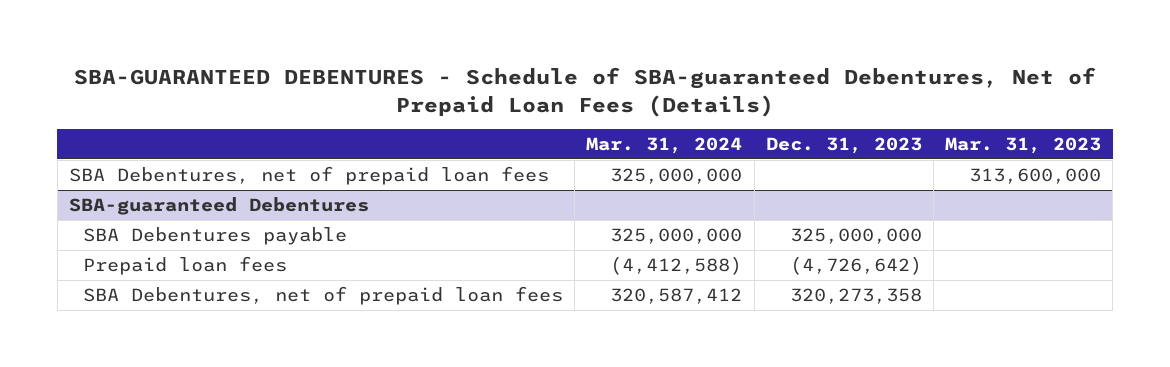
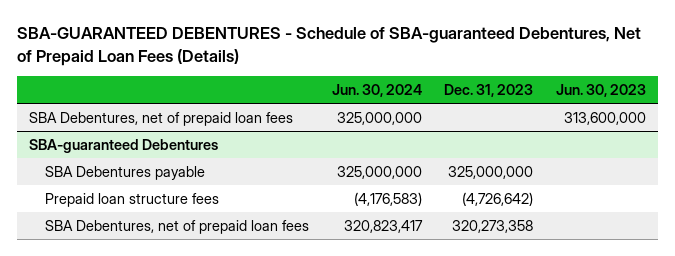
[586,137,743,155] Mar. 31, 2024 -> none
[945,137,1102,155] Mar. 31, 2023 -> none
none -> [331,83,422,97] Jun. 30, 2024
none -> [556,83,647,97] Jun. 30, 2023
[83,255,288,275] Prepaid loan fees -> [44,192,219,207] Prepaid loan structure fees

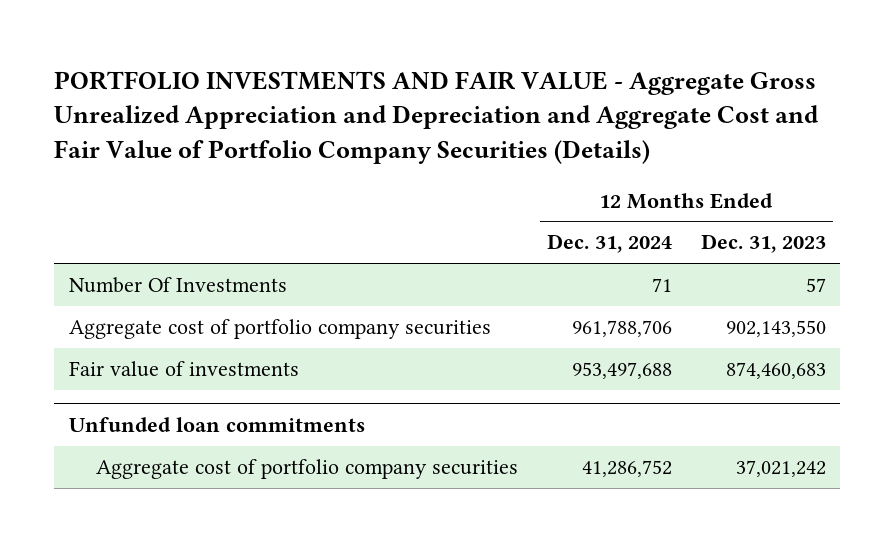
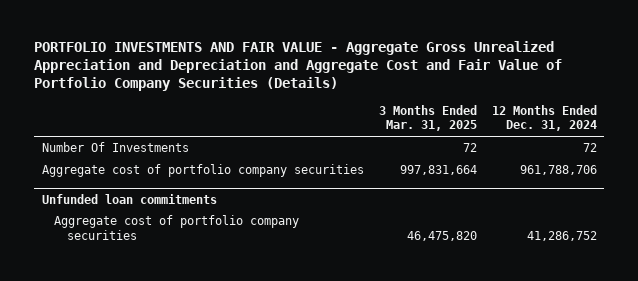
[700,234,826,254] Dec. 31, 2023 -> none
none -> [378,104,477,132] 3 Months Ended Mar. 31, 2025
[651,278,672,293] 71 -> [582,143,597,153] 72
[68,361,299,378] Fair value of investments -> none

